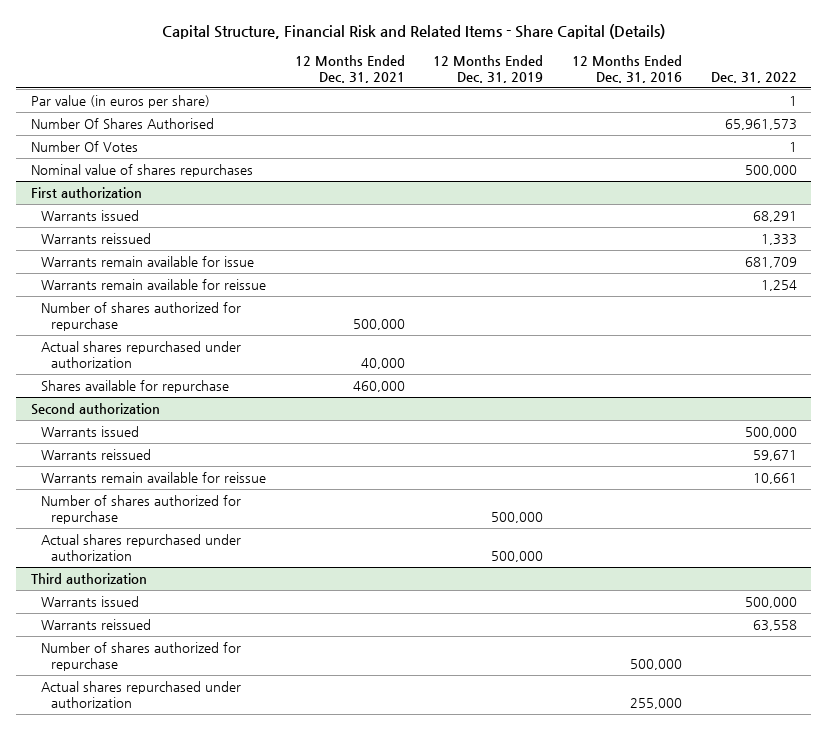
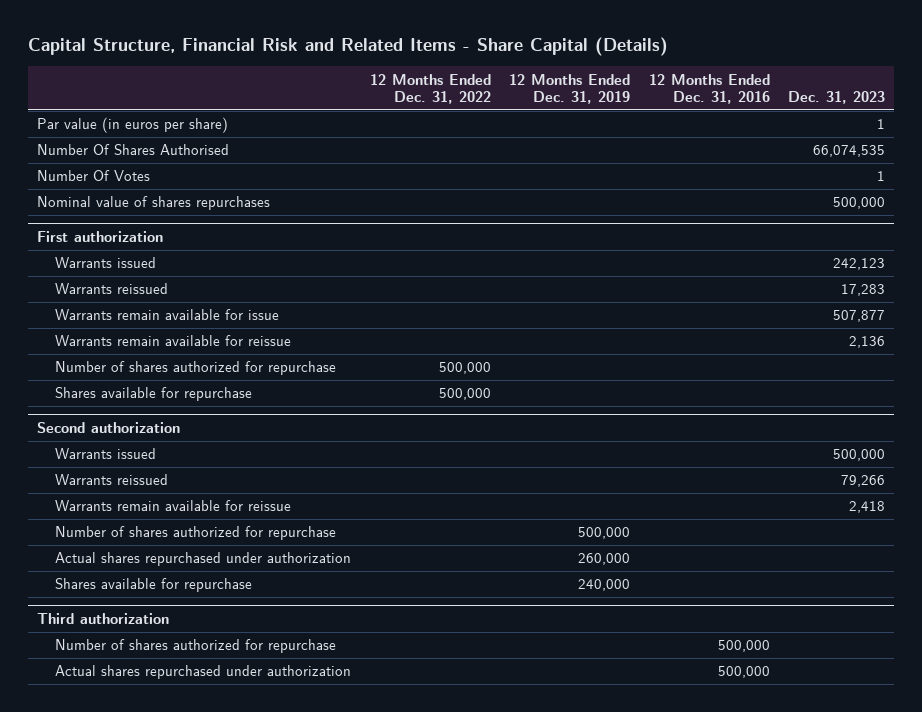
[294,55,405,83] 12 Months Ended Dec. 31, 2021 -> none
[710,71,797,83] Dec. 31, 2022 -> none
none -> [369,73,491,105] 12 Months Ended Dec. 31, 2022
none -> [788,91,886,105] Dec. 31, 2023
[40,341,241,368] Actual shares repurchased under authorization -> none
[491,550,544,562] 500,000 -> [578,553,631,566] 260,000
none -> [55,578,253,593] Shares available for repurchase
[40,596,139,608] Warrants issued -> none
[40,619,151,631] Warrants reissued -> none
[629,697,682,709] 255,000 -> [717,666,770,679] 500,000

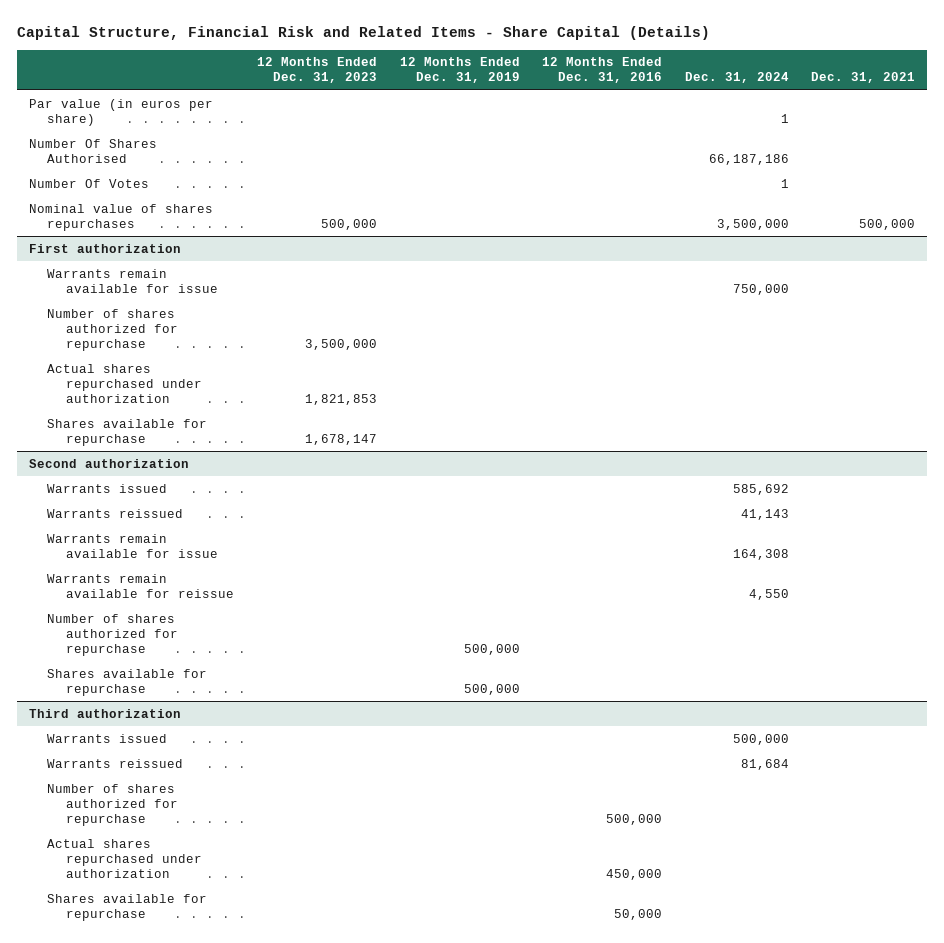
[369,73,491,105] 12 Months Ended Dec. 31, 2022 -> none
[788,91,886,105] Dec. 31, 2023 -> none
none -> [256,57,377,84] 12 Months Ended Dec. 31, 2023
none -> [684,72,789,84] Dec. 31, 2024
none -> [811,72,916,84] Dec. 31, 2021
[55,257,157,269] Warrants issued -> none
[55,283,169,295] Warrants reissued -> none
[55,335,292,347] Warrants remain available for reissue -> none
none -> [47,363,203,403] Actual shares repurchased under authorization
none -> [47,533,219,558] Warrants remain available for issue
[55,552,352,567] Actual shares repurchased under authorization -> none
[578,579,631,592] 240,000 -> [463,683,520,695] 500,000
none -> [47,733,168,743] Warrants issued
none -> [47,758,184,768] Warrants reissued
[717,666,770,679] 500,000 -> [606,868,663,880] 450,000
none -> [47,893,208,921] Shares available for repurchase

